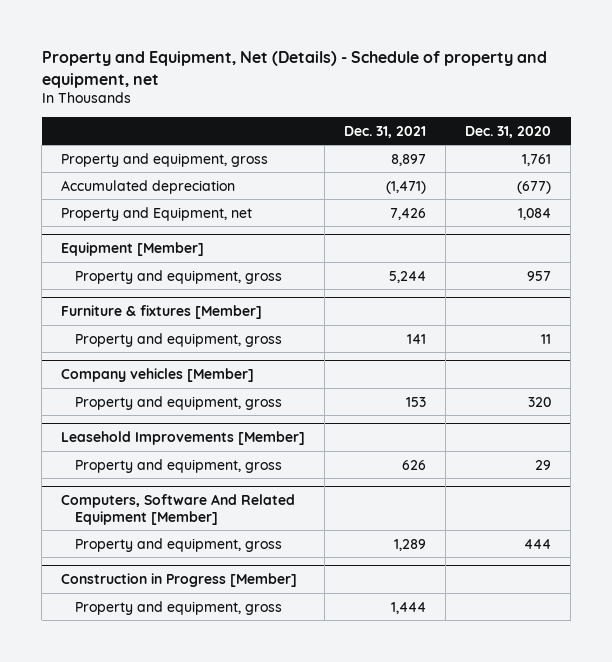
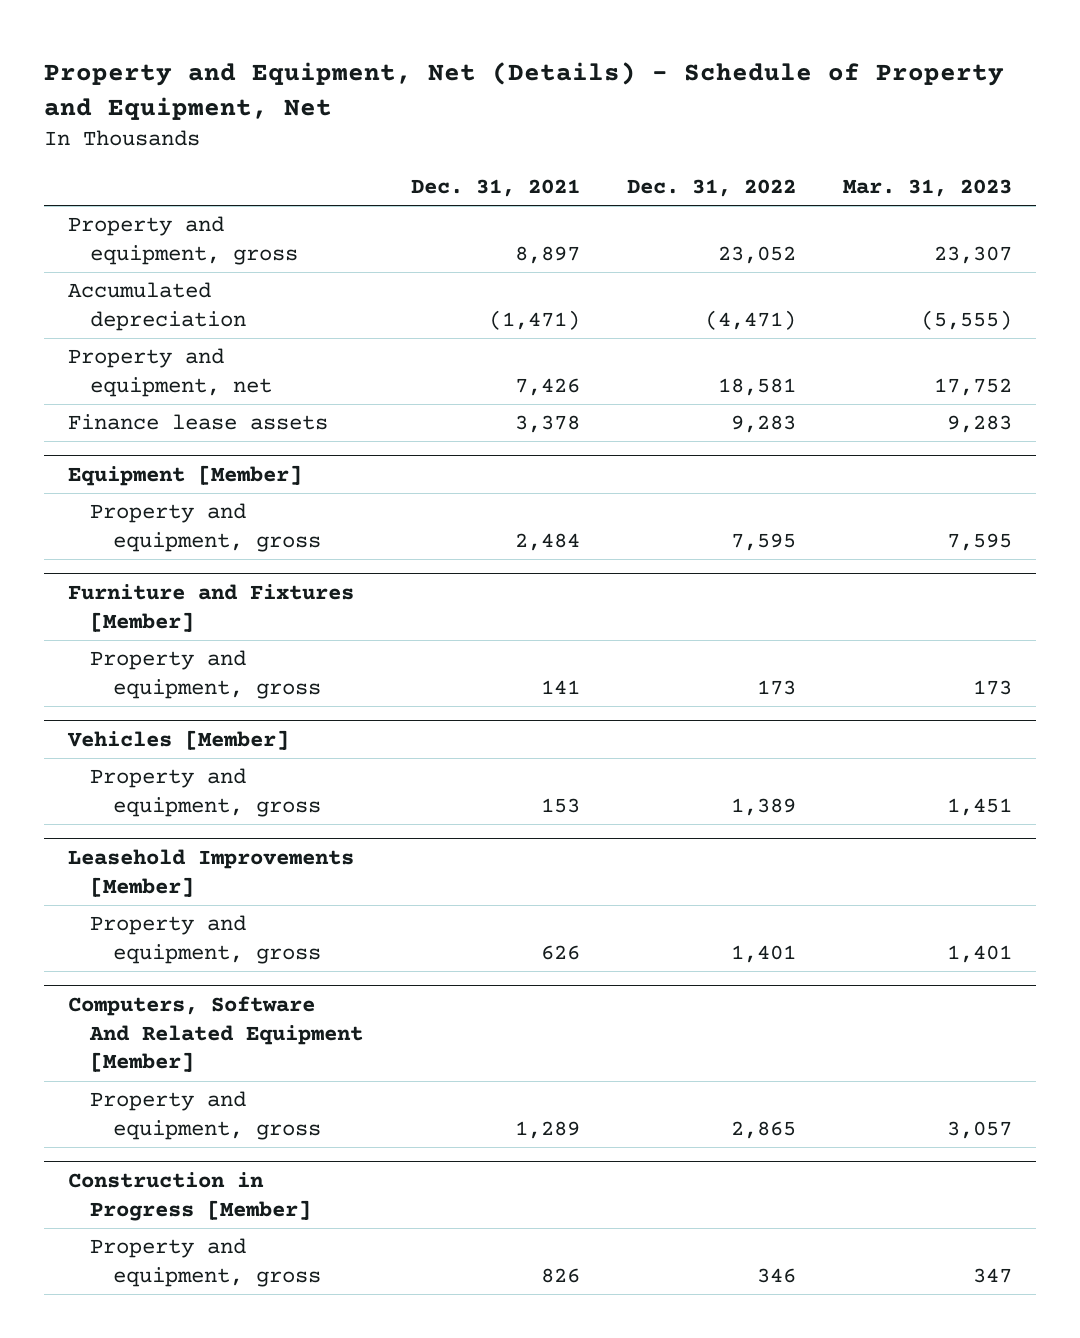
[41,51,547,88] Property and Equipment, Net (Details) - Schedule of property and equipment, net -> [44,61,1005,120] Property and Equipment, Net (Details) - Schedule of Property and Equipment, Net
[465,125,552,138] Dec. 31, 2020 -> none
none -> [626,178,796,197] Dec. 31, 2022
none -> [843,178,1013,197] Mar. 31, 2023
[61,206,253,221] Property and Equipment, net -> [68,348,273,398] Property and equipment, net
none -> [68,414,329,431] Finance lease assets
[389,270,427,283] 5,244 -> [514,533,580,552] 2,484
[61,304,263,319] Furniture & fixtures [Member] -> [68,583,355,632] Furniture and Fixtures [Member]
[61,367,255,382] Company vehicles [Member] -> [67,729,290,750] Vehicles [Member]
[391,601,427,614] 1,444 -> [540,1268,580,1284] 826

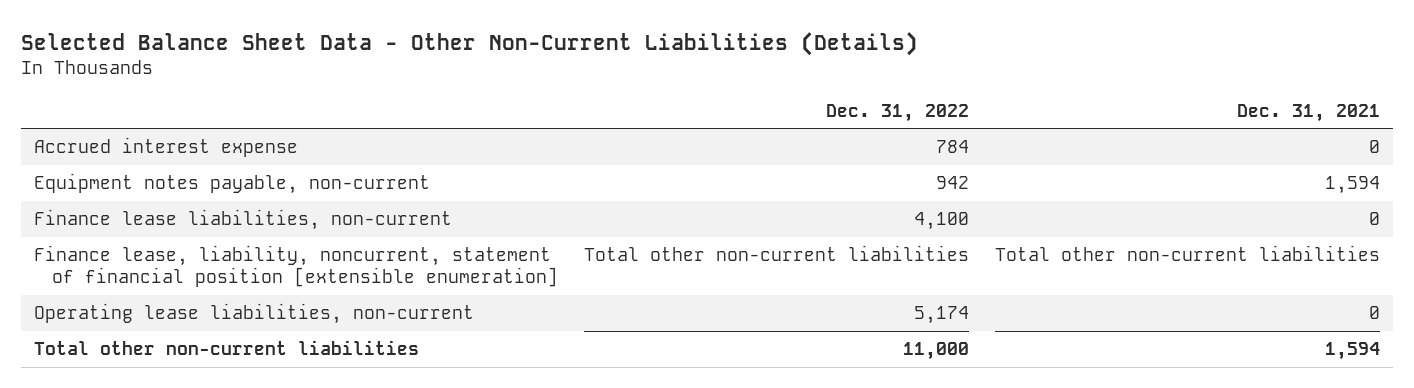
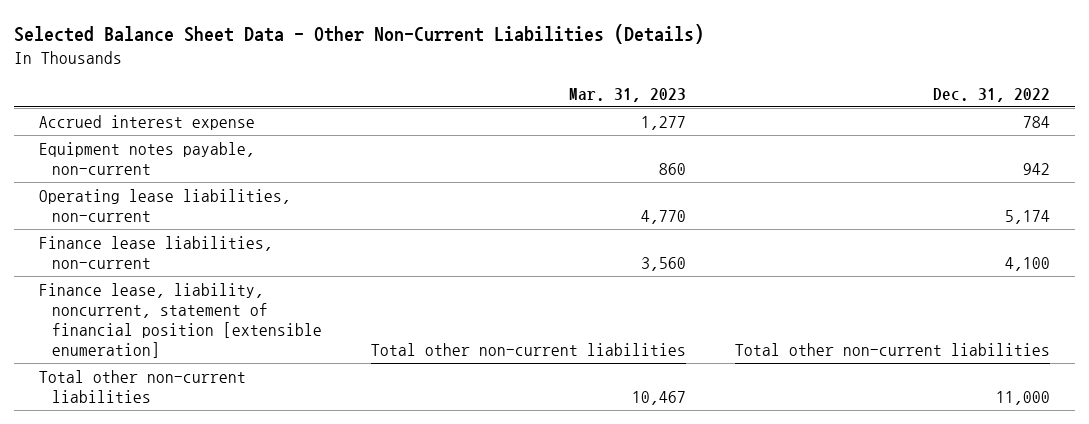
[1236,103,1380,122] Dec. 31, 2021 -> none
none -> [568,87,686,102] Mar. 31, 2023
[34,303,475,325] Operating lease liabilities, non-current -> [38,188,291,222] Operating lease liabilities, non-current

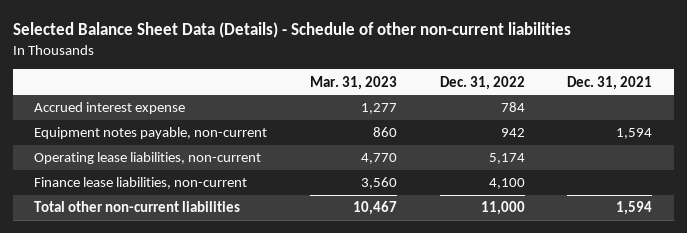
[14,24,705,45] Selected Balance Sheet Data - Other Non-Current Liabilities (Details) -> [12,22,571,39] Selected Balance Sheet Data (Details) - Schedule of other non-current liabilities
none -> [567,75,653,90] Dec. 31, 2021
[38,282,322,358] Finance lease, liability, noncurrent, statement of financial position [extensible enumeration] -> none

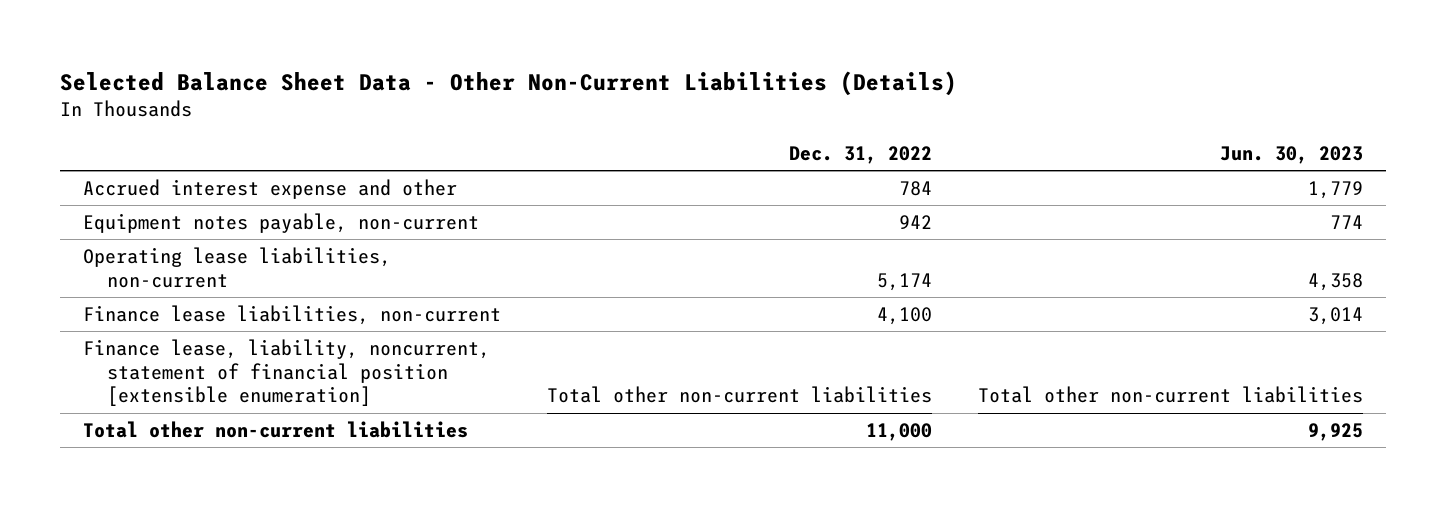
[12,22,571,39] Selected Balance Sheet Data (Details) - Schedule of other non-current liabilities -> [60,71,958,97] Selected Balance Sheet Data - Other Non-Current Liabilities (Details)
[309,75,397,90] Mar. 31, 2023 -> none
[567,75,653,90] Dec. 31, 2021 -> none
none -> [1219,145,1363,164] Jun. 30, 2023
[34,102,186,115] Accrued interest expense -> [83,179,458,200] Accrued interest expense and other
none -> [83,339,491,407] Finance lease, liability, noncurrent, statement of financial position [extensible enumeration]

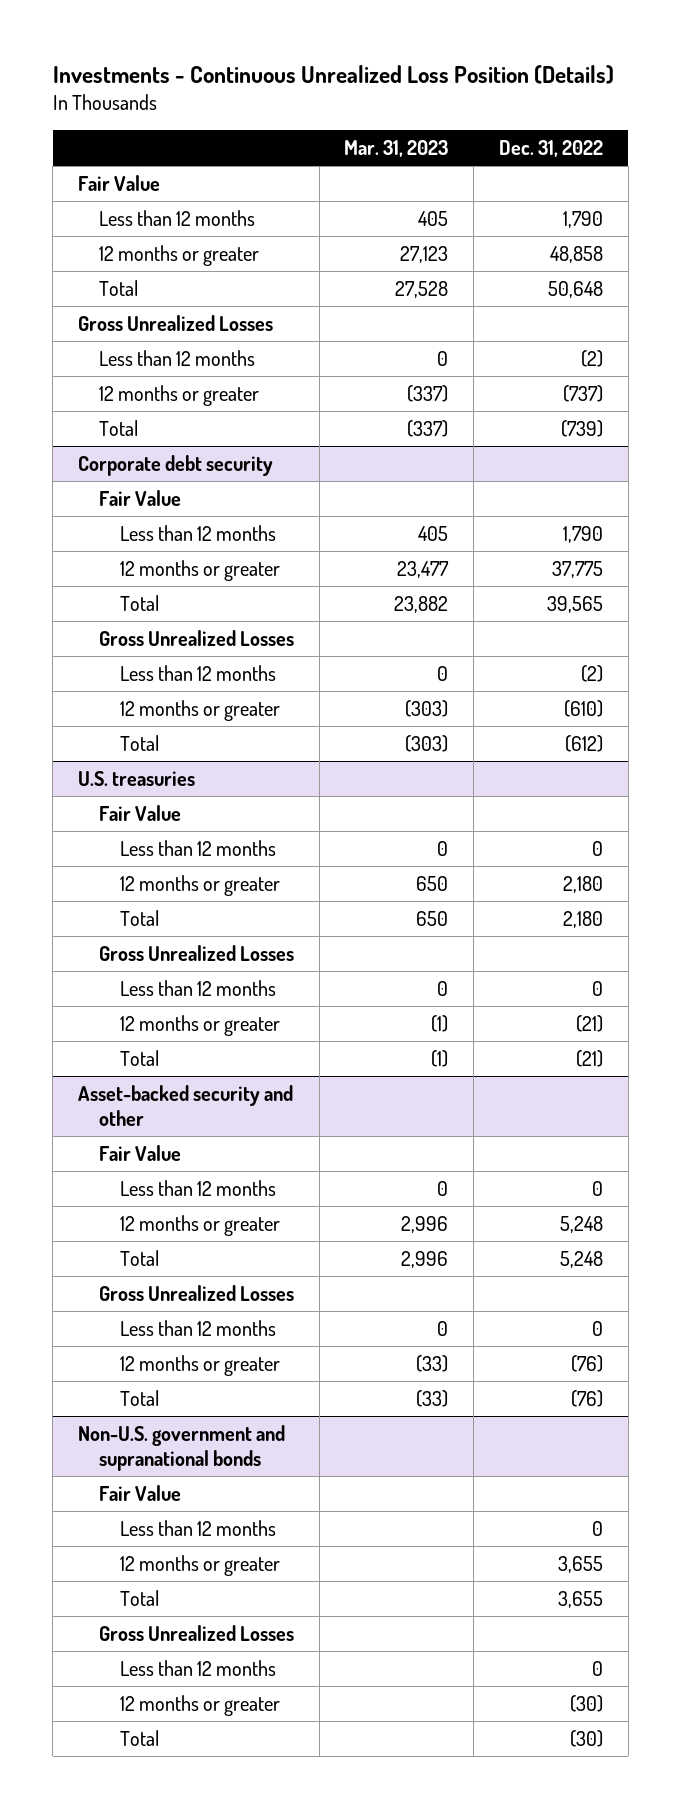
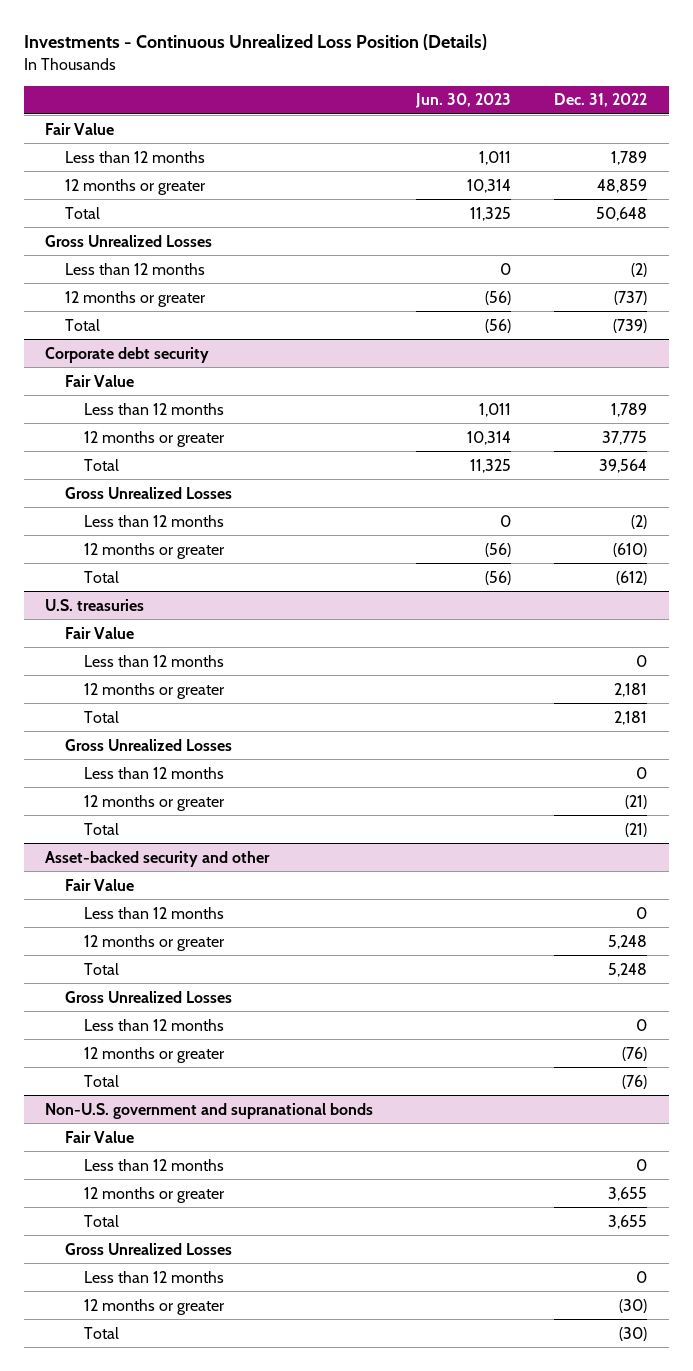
[344,139,449,157] Mar. 31, 2023 -> none
none -> [415,93,512,109] Jun. 30, 2023
[562,210,603,228] 1,790 -> [611,150,648,165] 1,789
[549,245,603,263] 48,858 -> [597,178,648,193] 48,859
[562,525,603,543] 1,790 -> [611,402,648,417] 1,789
[546,595,603,613] 39,565 -> [599,458,648,473] 39,564
[562,875,603,893] 2,180 -> [614,682,648,697] 2,181
[562,910,603,928] 2,180 -> [614,710,648,725] 2,181

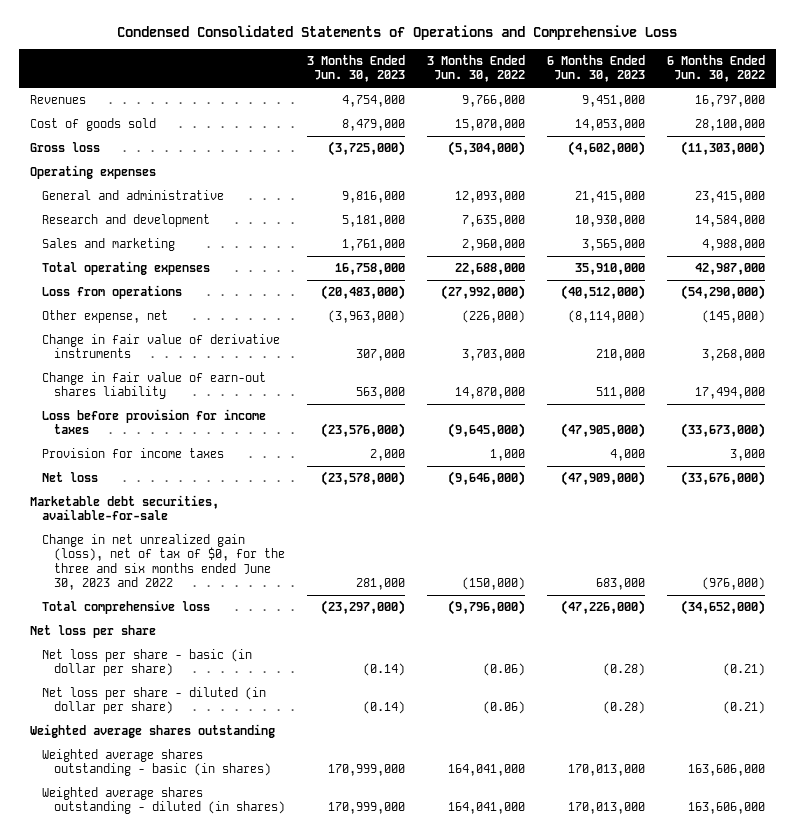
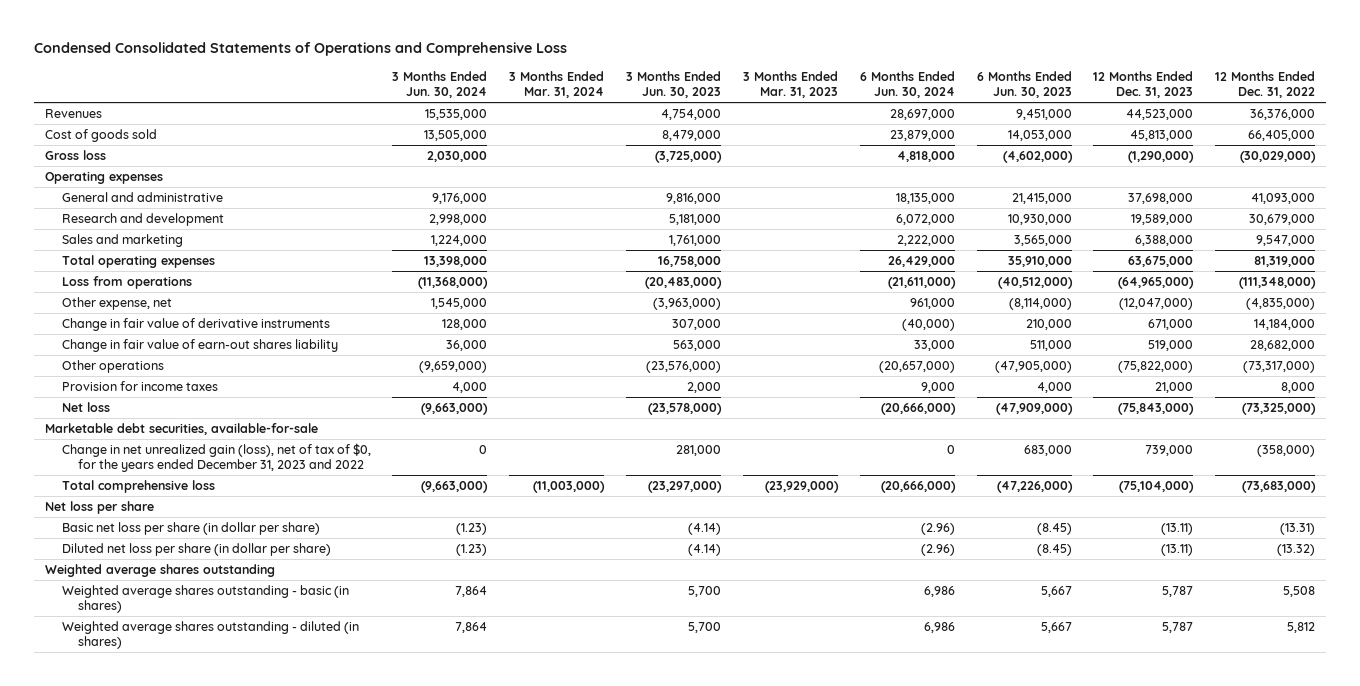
[426,55,525,83] 3 Months Ended Jun. 30, 2022 -> none
[666,55,765,83] 6 Months Ended Jun. 30, 2022 -> none
none -> [392,70,488,99] 3 Months Ended Jun. 30, 2024
none -> [509,70,605,99] 3 Months Ended Mar. 31, 2024
none -> [742,70,838,99] 3 Months Ended Mar. 31, 2023
none -> [859,70,955,99] 6 Months Ended Jun. 30, 2024
none -> [1093,70,1194,99] 12 Months Ended Dec. 31, 2023
none -> [1215,70,1316,99] 12 Months Ended Dec. 31, 2022
[41,409,266,435] Loss before provision for income taxes -> [61,359,164,373] Other operations
[41,534,285,591] Change in net unrealized gain (loss), net of tax of $0, for the three and six months ended June 30, 2023 and 2022 -> [61,442,371,473] Change in net unrealized gain (loss), net of tax of $0, for the years ended December 31, 2023 and 2022
[41,649,252,677] Net loss per share - basic (in dollar per share) -> [61,521,320,535] Basic net loss per share (in dollar per share)
[362,663,405,677] (0.14) -> [688,522,722,535] (4.14)
[602,663,645,677] (0.28) -> [1036,522,1072,535] (8.45)
[41,687,266,715] Net loss per share - diluted (in dollar per share) -> [61,542,331,556] Diluted net loss per share (in dollar per share)
[362,701,405,715] (0.14) -> [688,543,722,556] (4.14)
[602,701,645,715] (0.28) -> [1036,543,1072,556] (8.45)
[327,764,405,777] 170,999,000 -> [688,585,722,597] 5,700
[567,764,645,777] 170,013,000 -> [1040,585,1072,597] 5,667
[327,802,405,815] 170,999,000 -> [688,621,722,633] 5,700
[567,802,645,815] 170,013,000 -> [1040,621,1072,633] 5,667

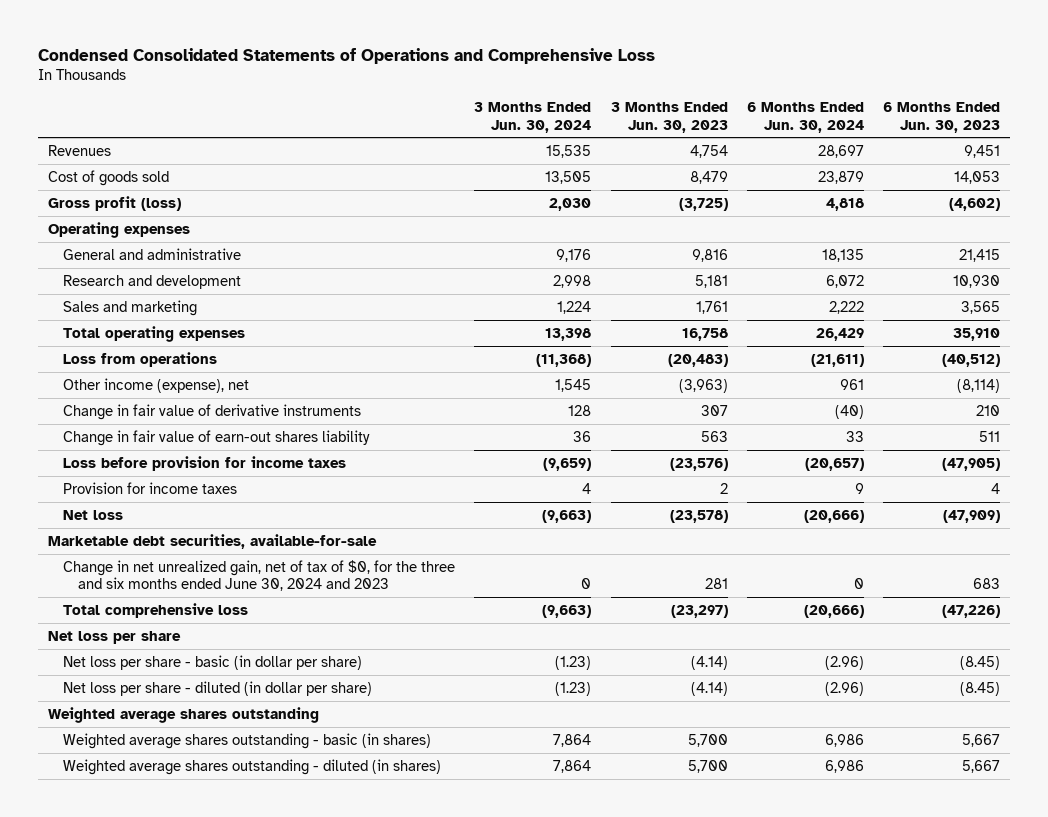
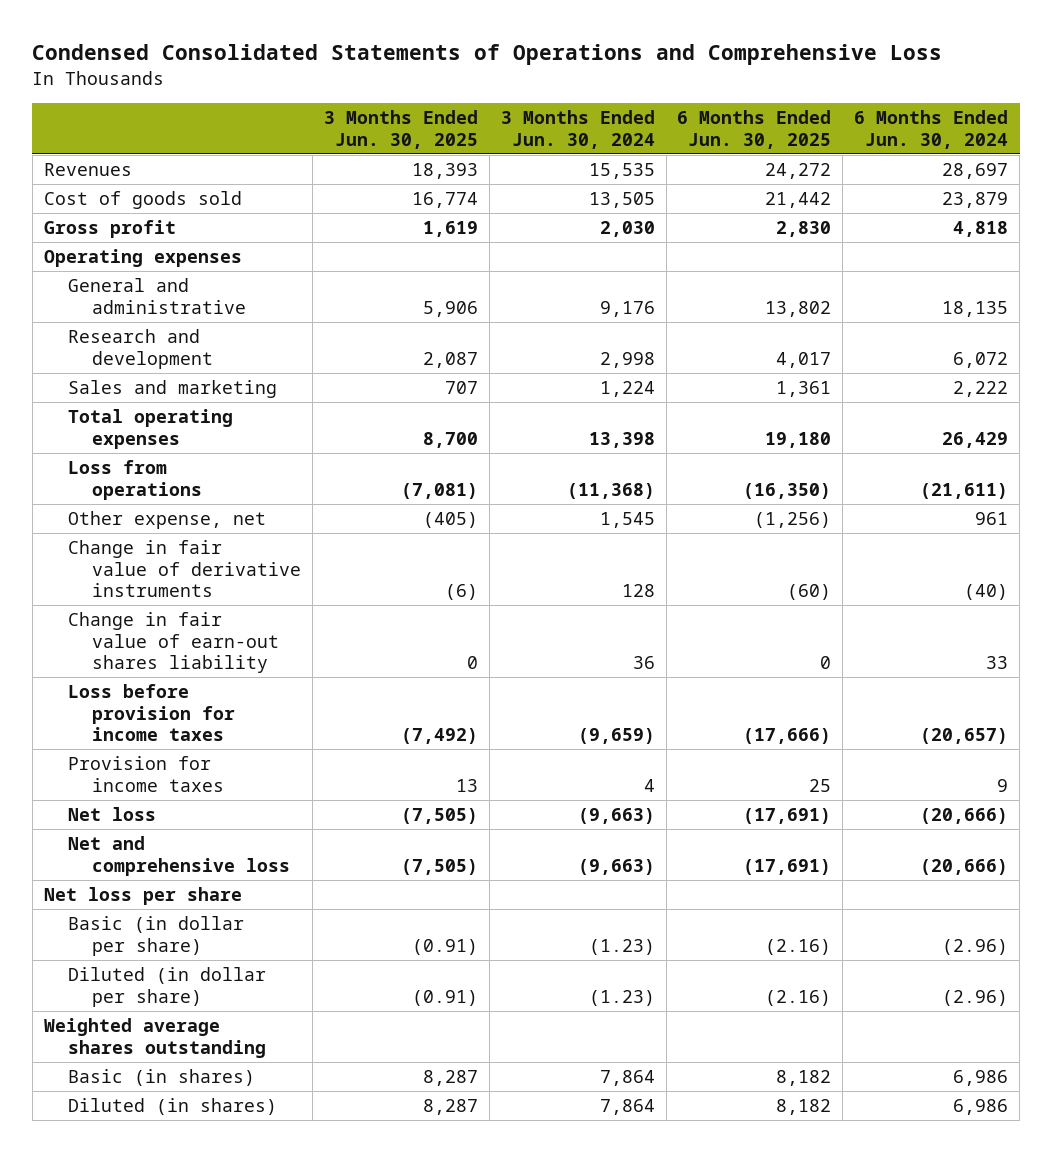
[610,101,728,133] 3 Months Ended Jun. 30, 2023 -> none
[883,101,1001,133] 6 Months Ended Jun. 30, 2023 -> none
none -> [323,109,478,149] 3 Months Ended Jun. 30, 2025
none -> [677,109,832,149] 6 Months Ended Jun. 30, 2025
[48,195,182,211] Gross profit (loss) -> [43,219,176,238] Gross profit
[63,377,250,393] Other income (expense), net -> [67,510,266,529] Other expense, net
[48,533,378,549] Marketable debt securities, available-for-sale -> none
[63,559,456,592] Change in net unrealized gain, net of tax of $0, for the three and six months ended June 30, 2024 and 2023 -> none
[63,602,249,618] Total comprehensive loss -> [67,835,290,876] Net and comprehensive loss
[63,654,363,670] Net loss per share - basic (in dollar per share) -> [67,915,244,956] Basic (in dollar per share)
[63,680,373,696] Net loss per share - diluted (in dollar per share) -> [67,966,266,1007] Diluted (in dollar per share)
[63,732,432,749] Weighted average shares outstanding - basic (in shares) -> [67,1068,255,1086] Basic (in shares)
[63,758,442,775] Weighted average shares outstanding - diluted (in shares) -> [67,1097,277,1115] Diluted (in shares)

